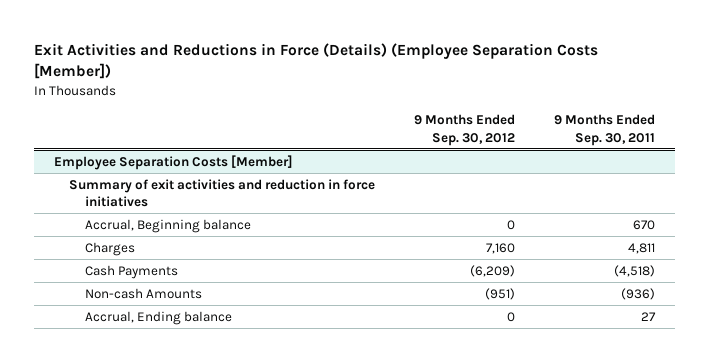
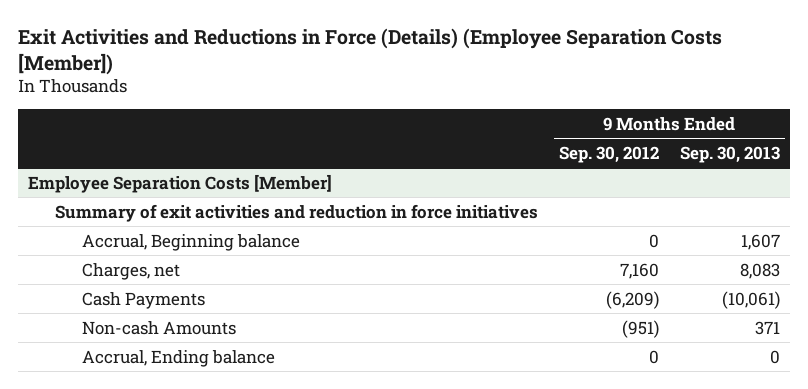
[554,114,656,146] 9 Months Ended Sep. 30, 2011 -> none
none -> [679,145,780,163] Sep. 30, 2013
[85,241,136,256] Charges -> [81,262,180,280] Charges, net

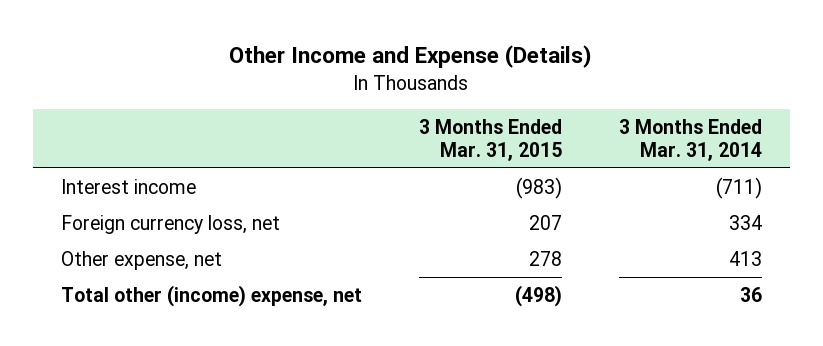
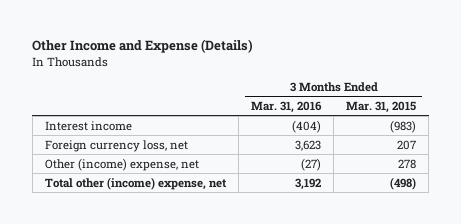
[618,118,762,161] 3 Months Ended Mar. 31, 2014 -> none
none -> [251,100,323,113] Mar. 31, 2016
[61,250,223,270] Other expense, net -> [44,157,199,171] Other (income) expense, net

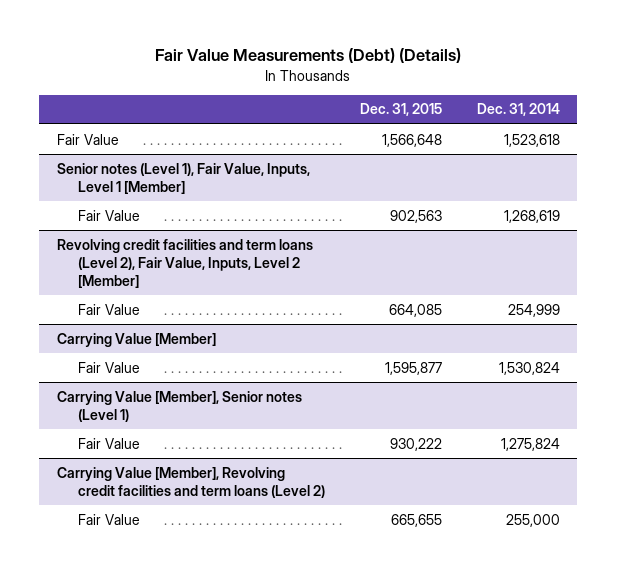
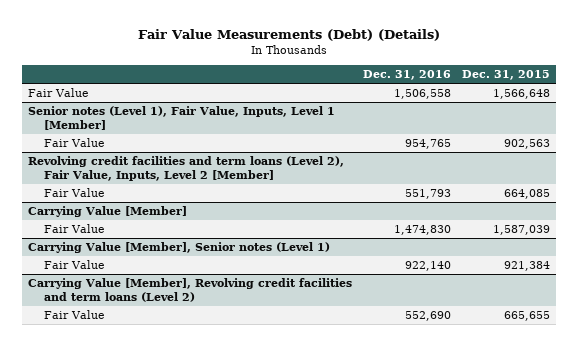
[476,103,560,117] Dec. 31, 2014 -> none
none -> [362,70,451,81] Dec. 31, 2016
[384,361,442,375] 1,595,877 -> [492,225,550,236] 1,587,039
[389,437,442,451] 930,222 -> [503,261,550,272] 921,384

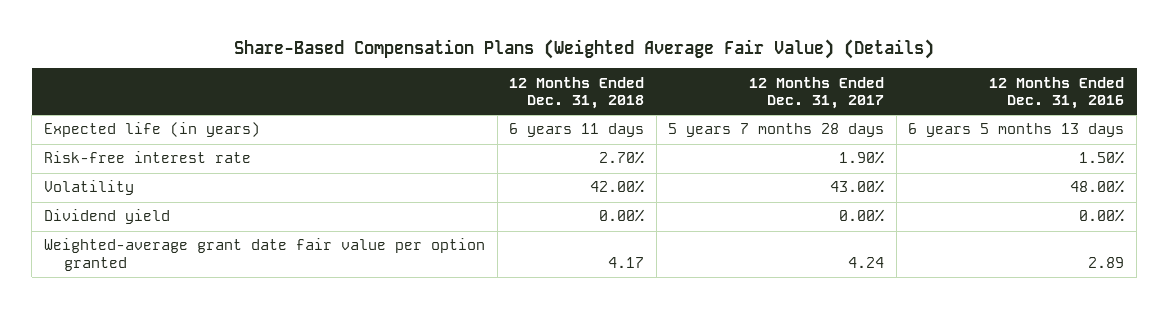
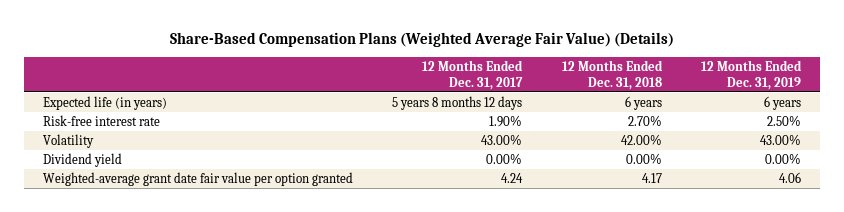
[989,76,1125,110] 12 Months Ended Dec. 31, 2016 -> none
none -> [700,60,802,90] 12 Months Ended Dec. 31, 2019
[509,123,645,138] 6 years 11 days -> [624,96,662,111] 6 years
[668,123,885,138] 5 years 7 months 28 days -> [392,96,523,111] 5 years 8 months 12 days

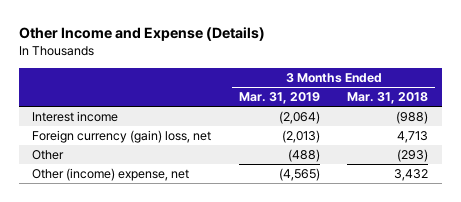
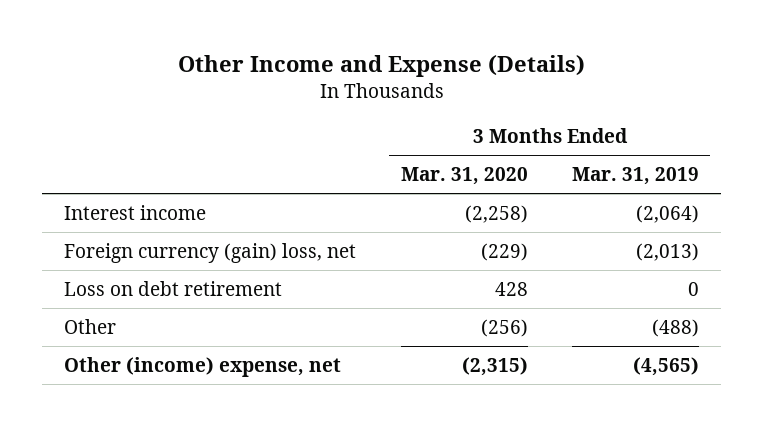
[347,92,429,105] Mar. 31, 2018 -> none
none -> [400,167,528,186] Mar. 31, 2020
none -> [64,281,283,297] Loss on debt retirement

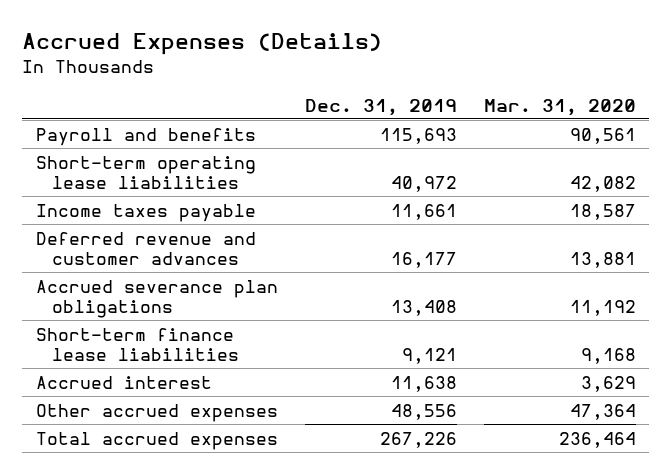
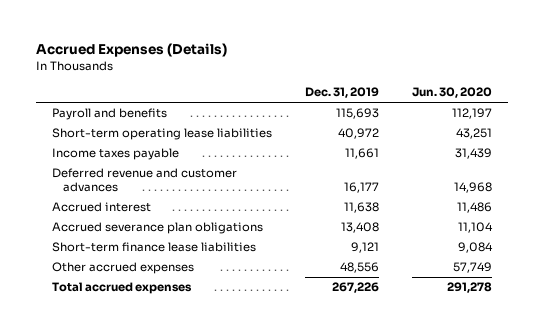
[483,98,636,116] Mar. 31, 2020 -> none
none -> [411,87,492,99] Jun. 30, 2020
[35,375,212,389] Accrued interest -> [52,202,152,213] Accrued interest

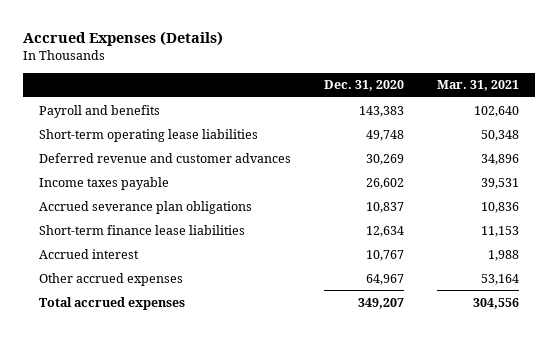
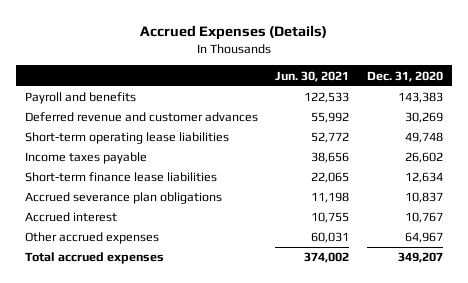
[436,80,519,92] Mar. 31, 2021 -> none
none -> [275,70,350,82] Jun. 30, 2021
[39,128,259,142] Short-term operating lease liabilities -> [24,132,229,145] Short-term operating lease liabilities
[39,200,253,214] Accrued severance plan obligations -> [24,192,222,205] Accrued severance plan obligations

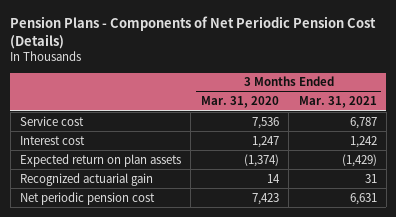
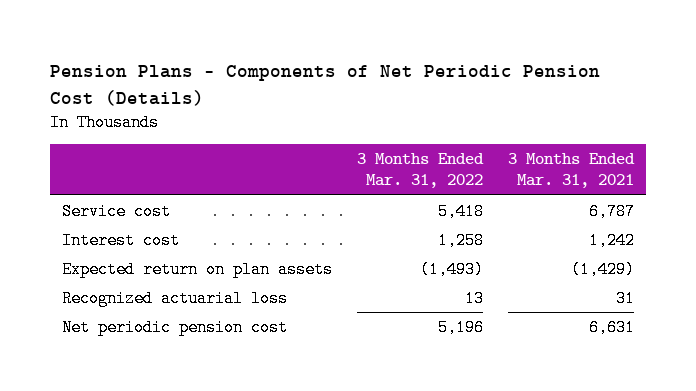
[200,96,279,109] Mar. 31, 2020 -> none
none -> [356,153,484,189] 3 Months Ended Mar. 31, 2022
[19,172,153,186] Recognized actuarial gain -> [62,289,289,307] Recognized actuarial loss

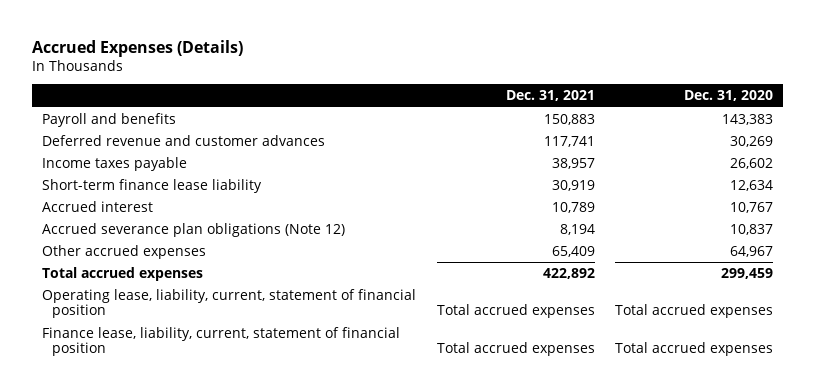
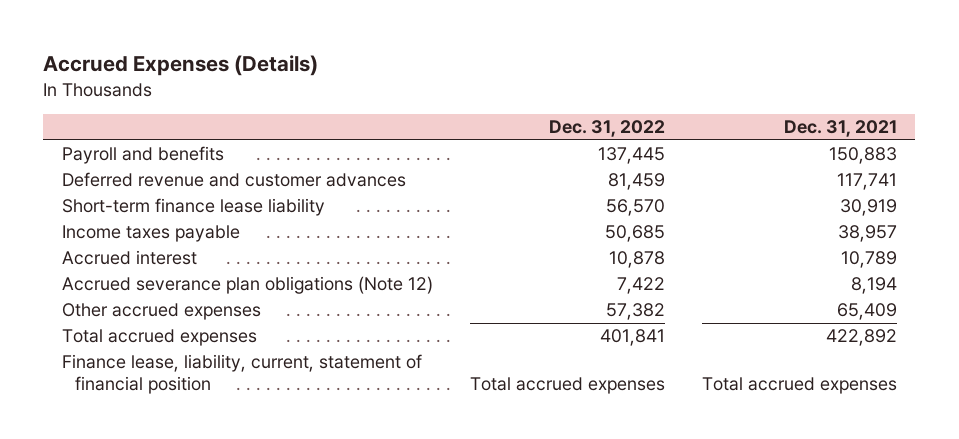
[684,90,774,102] Dec. 31, 2020 -> none
none -> [548,120,665,138] Dec. 31, 2022
[42,156,188,171] Income taxes payable -> [61,225,240,243] Income taxes payable
[42,288,417,319] Operating lease, liability, current, statement of financial position -> none

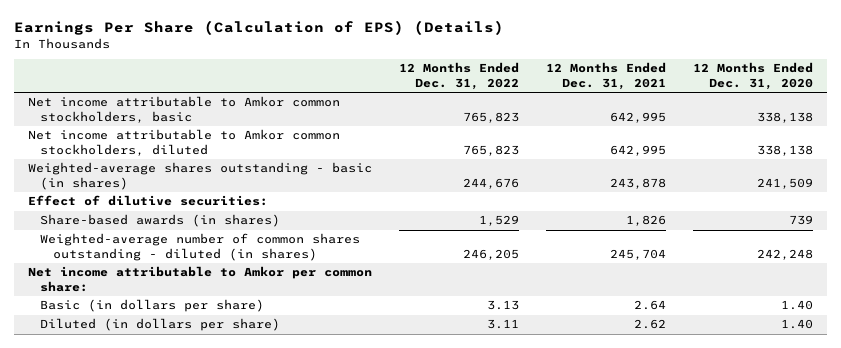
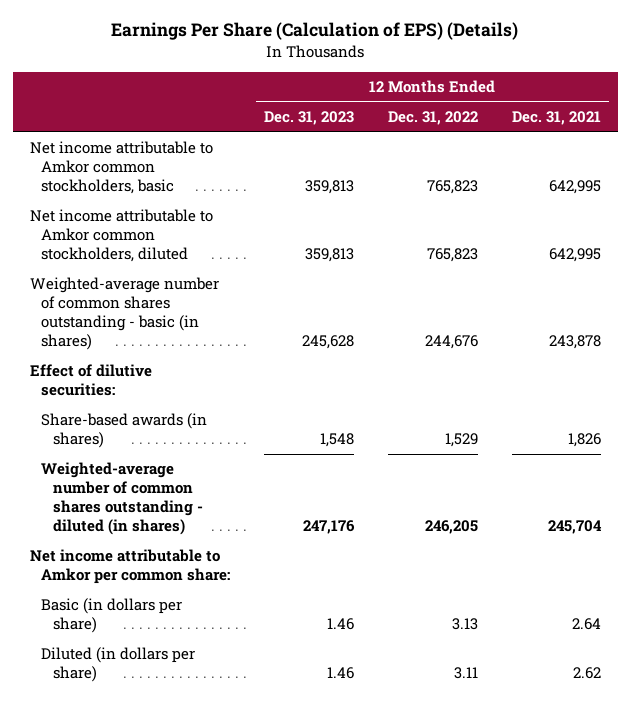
[693,62,814,91] 12 Months Ended Dec. 31, 2020 -> none
none -> [264,111,355,126] Dec. 31, 2023
[27,162,372,191] Weighted-average shares outstanding - basic (in shares) -> [29,277,219,351] Weighted-average number of common shares outstanding - basic (in shares)

